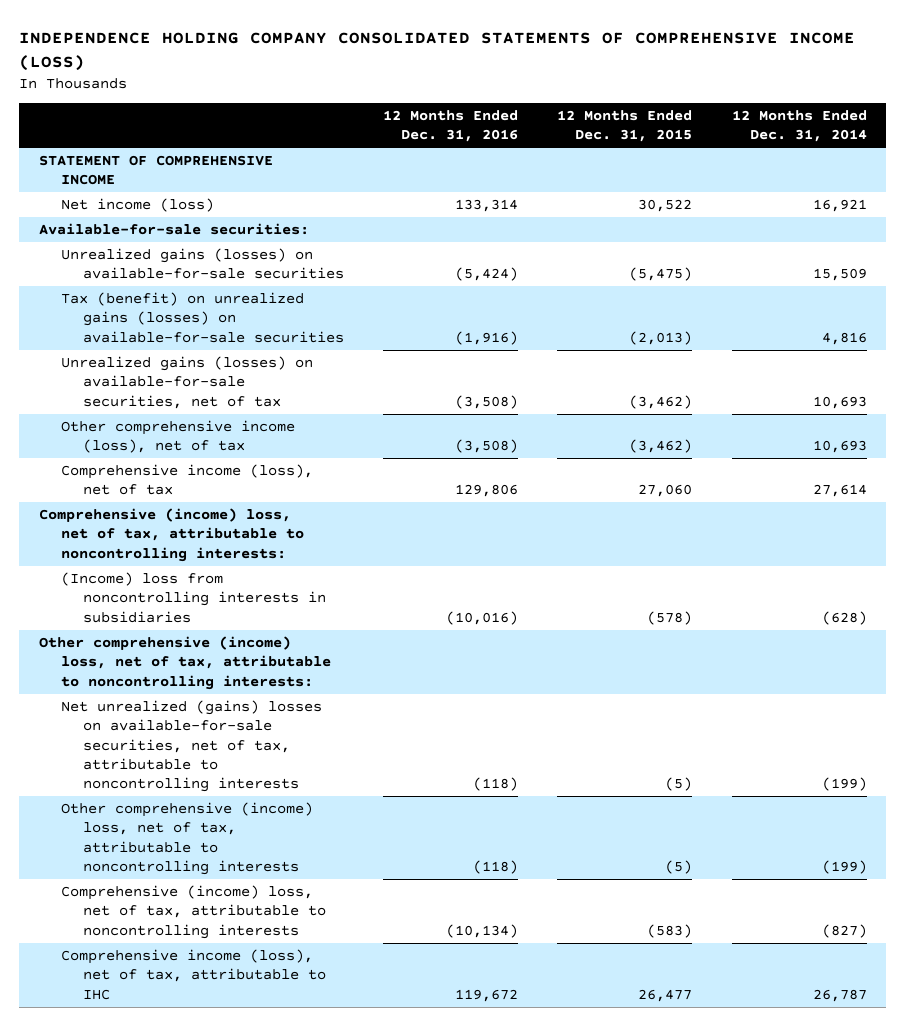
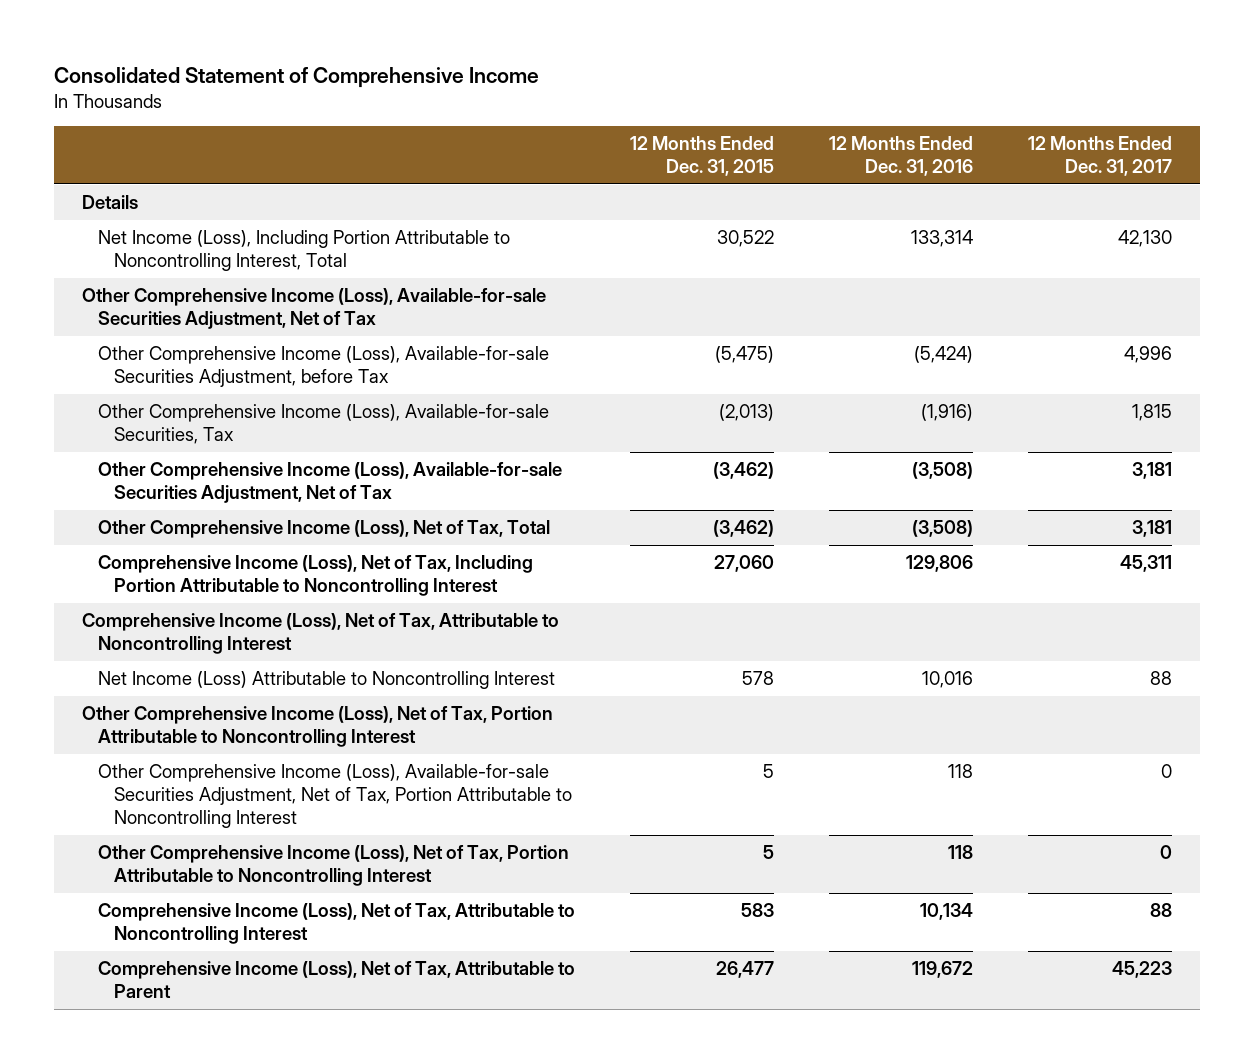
[18,31,855,71] INDEPENDENCE HOLDING COMPANY CONSOLIDATED STATEMENTS OF COMPREHENSIVE INCOME (LOSS) -> [54,66,540,88] Consolidated Statement of Comprehensive Income
[731,110,867,143] 12 Months Ended Dec. 31, 2014 -> none
none -> [1028,136,1173,177] 12 Months Ended Dec. 31, 2017
[38,155,273,186] STATEMENT OF COMPREHENSIVE INCOME -> none
none -> [81,195,138,210] Details
[60,198,214,213] Net income (loss) -> [98,230,511,272] Net Income (Loss), Including Portion Attributable to Noncontrolling Interest, Total
[38,223,309,236] Available-for-sale securities: -> [81,288,546,330] Other Comprehensive Income (Loss), Available-for-sale Securities Adjustment, Net of Tax
[60,248,344,280] Unrealized gains (losses) on available-for-sale securities -> [98,346,550,388] Other Comprehensive Income (Loss), Available-for-sale Securities Adjustment, before Tax
[60,292,344,343] Tax (benefit) on unrealized gains (losses) on available-for-sale securities -> [98,404,550,445] Other Comprehensive Income (Loss), Available-for-sale Securities, Tax
[60,356,313,409] Unrealized gains (losses) on available-for-sale securities, net of tax -> [98,462,563,504] Other Comprehensive Income (Loss), Available-for-sale Securities Adjustment, Net of Tax
[60,420,295,454] Other comprehensive income (loss), net of tax -> [98,520,551,539] Other Comprehensive Income (Loss), Net of Tax, Total
[60,464,313,496] Comprehensive income (loss), net of tax -> [98,555,534,597] Comprehensive Income (Loss), Net of Tax, Including Portion Attributable to Noncontrolling Interest
[38,508,304,562] Comprehensive (income) loss, net of tax, attributable to noncontrolling interests: -> [81,613,559,655] Comprehensive Income (Loss), Net of Tax, Attributable to Noncontrolling Interest
[60,572,326,623] (Income) loss from noncontrolling interests in subsidiaries -> [98,671,556,690] Net Income (Loss) Attributable to Noncontrolling Interest
[446,610,519,625] (10,016) -> [922,671,974,689] 10,016
[647,610,693,625] (578) -> [742,671,775,686] 578
[38,636,331,690] Other comprehensive (income) loss, net of tax, attributable to noncontrolling interests: -> [81,706,553,748] Other Comprehensive Income (Loss), Net of Tax, Portion Attributable to Noncontrolling Interest
[60,700,322,793] Net unrealized (gains) losses on available-for-sale securities, net of tax, attributable to noncontrolling interests -> [98,764,573,829] Other Comprehensive Income (Loss), Available-for-sale Securities Adjustment, Net of Tax, Portion Attributable to Noncontrolling Interest
[473,777,519,792] (118) -> [948,764,974,779] 118
[665,777,693,792] (5) -> [763,764,775,779] 5
[60,802,313,876] Other comprehensive (income) loss, net of tax, attributable to noncontrolling interests -> [98,845,570,887] Other Comprehensive Income (Loss), Net of Tax, Portion Attributable to Noncontrolling Interest
[473,860,519,875] (118) -> [948,845,974,860] 118
[665,860,693,875] (5) -> [763,845,775,860] 5
[60,885,326,939] Comprehensive (income) loss, net of tax, attributable to noncontrolling interests -> [98,903,576,945] Comprehensive Income (Loss), Net of Tax, Attributable to Noncontrolling Interest
[446,923,519,938] (10,134) -> [920,903,974,921] 10,134
[647,923,693,938] (583) -> [741,903,775,918] 583
[60,949,326,1000] Comprehensive income (loss), net of tax, attributable to IHC -> [98,961,576,999] Comprehensive Income (Loss), Net of Tax, Attributable to Parent

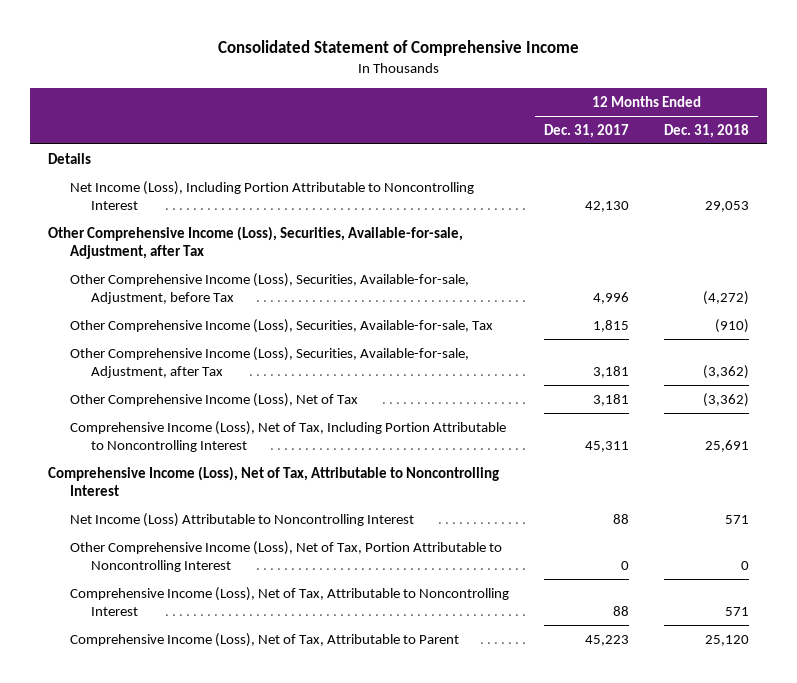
[630,136,775,177] 12 Months Ended Dec. 31, 2015 -> none
[829,136,974,177] 12 Months Ended Dec. 31, 2016 -> none
none -> [664,123,750,138] Dec. 31, 2018
[98,230,511,272] Net Income (Loss), Including Portion Attributable to Noncontrolling Interest, Total -> [69,180,474,210] Net Income (Loss), Including Portion Attributable to Noncontrolling Interest
[81,288,546,330] Other Comprehensive Income (Loss), Available-for-sale Securities Adjustment, Net of Tax -> [48,225,464,259] Other Comprehensive Income (Loss), Securities, Available-for-sale, Adjustment, after Tax
[98,346,550,388] Other Comprehensive Income (Loss), Available-for-sale Securities Adjustment, before Tax -> [69,272,469,304] Other Comprehensive Income (Loss), Securities, Available-for-sale, Adjustment, before Tax
[98,404,550,445] Other Comprehensive Income (Loss), Available-for-sale Securities, Tax -> [69,318,493,333] Other Comprehensive Income (Loss), Securities, Available-for-sale, Tax
[98,462,563,504] Other Comprehensive Income (Loss), Available-for-sale Securities Adjustment, Net of Tax -> [69,346,469,378] Other Comprehensive Income (Loss), Securities, Available-for-sale, Adjustment, after Tax
[98,520,551,539] Other Comprehensive Income (Loss), Net of Tax, Total -> [69,392,358,407] Other Comprehensive Income (Loss), Net of Tax
[81,706,553,748] Other Comprehensive Income (Loss), Net of Tax, Portion Attributable to Noncontrolling Interest -> none
[98,764,573,829] Other Comprehensive Income (Loss), Available-for-sale Securities Adjustment, Net of Tax, Portion Attributable to Noncontrolling Interest -> none

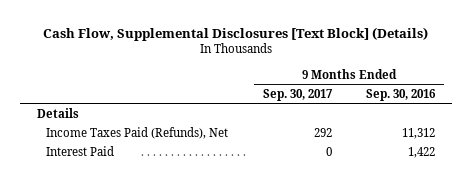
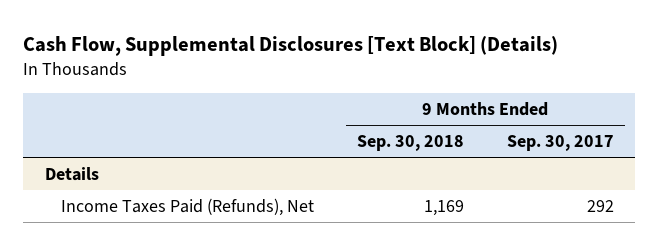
[365,88,436,101] Sep. 30, 2016 -> none
none -> [357,135,465,152] Sep. 30, 2018
[46,145,115,156] Interest Paid -> none

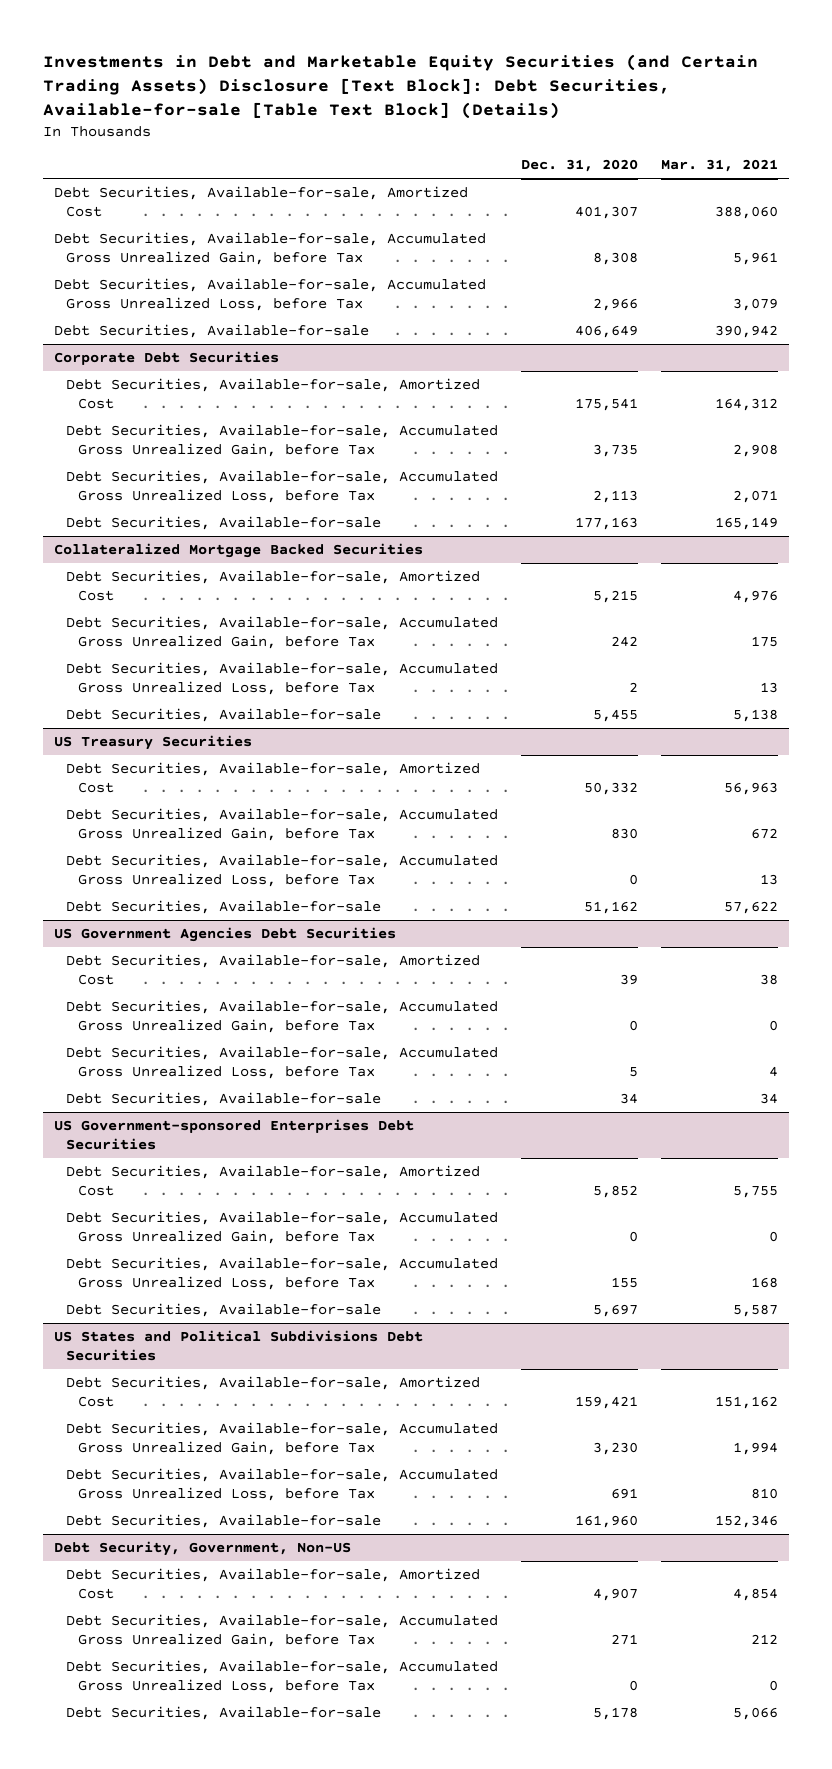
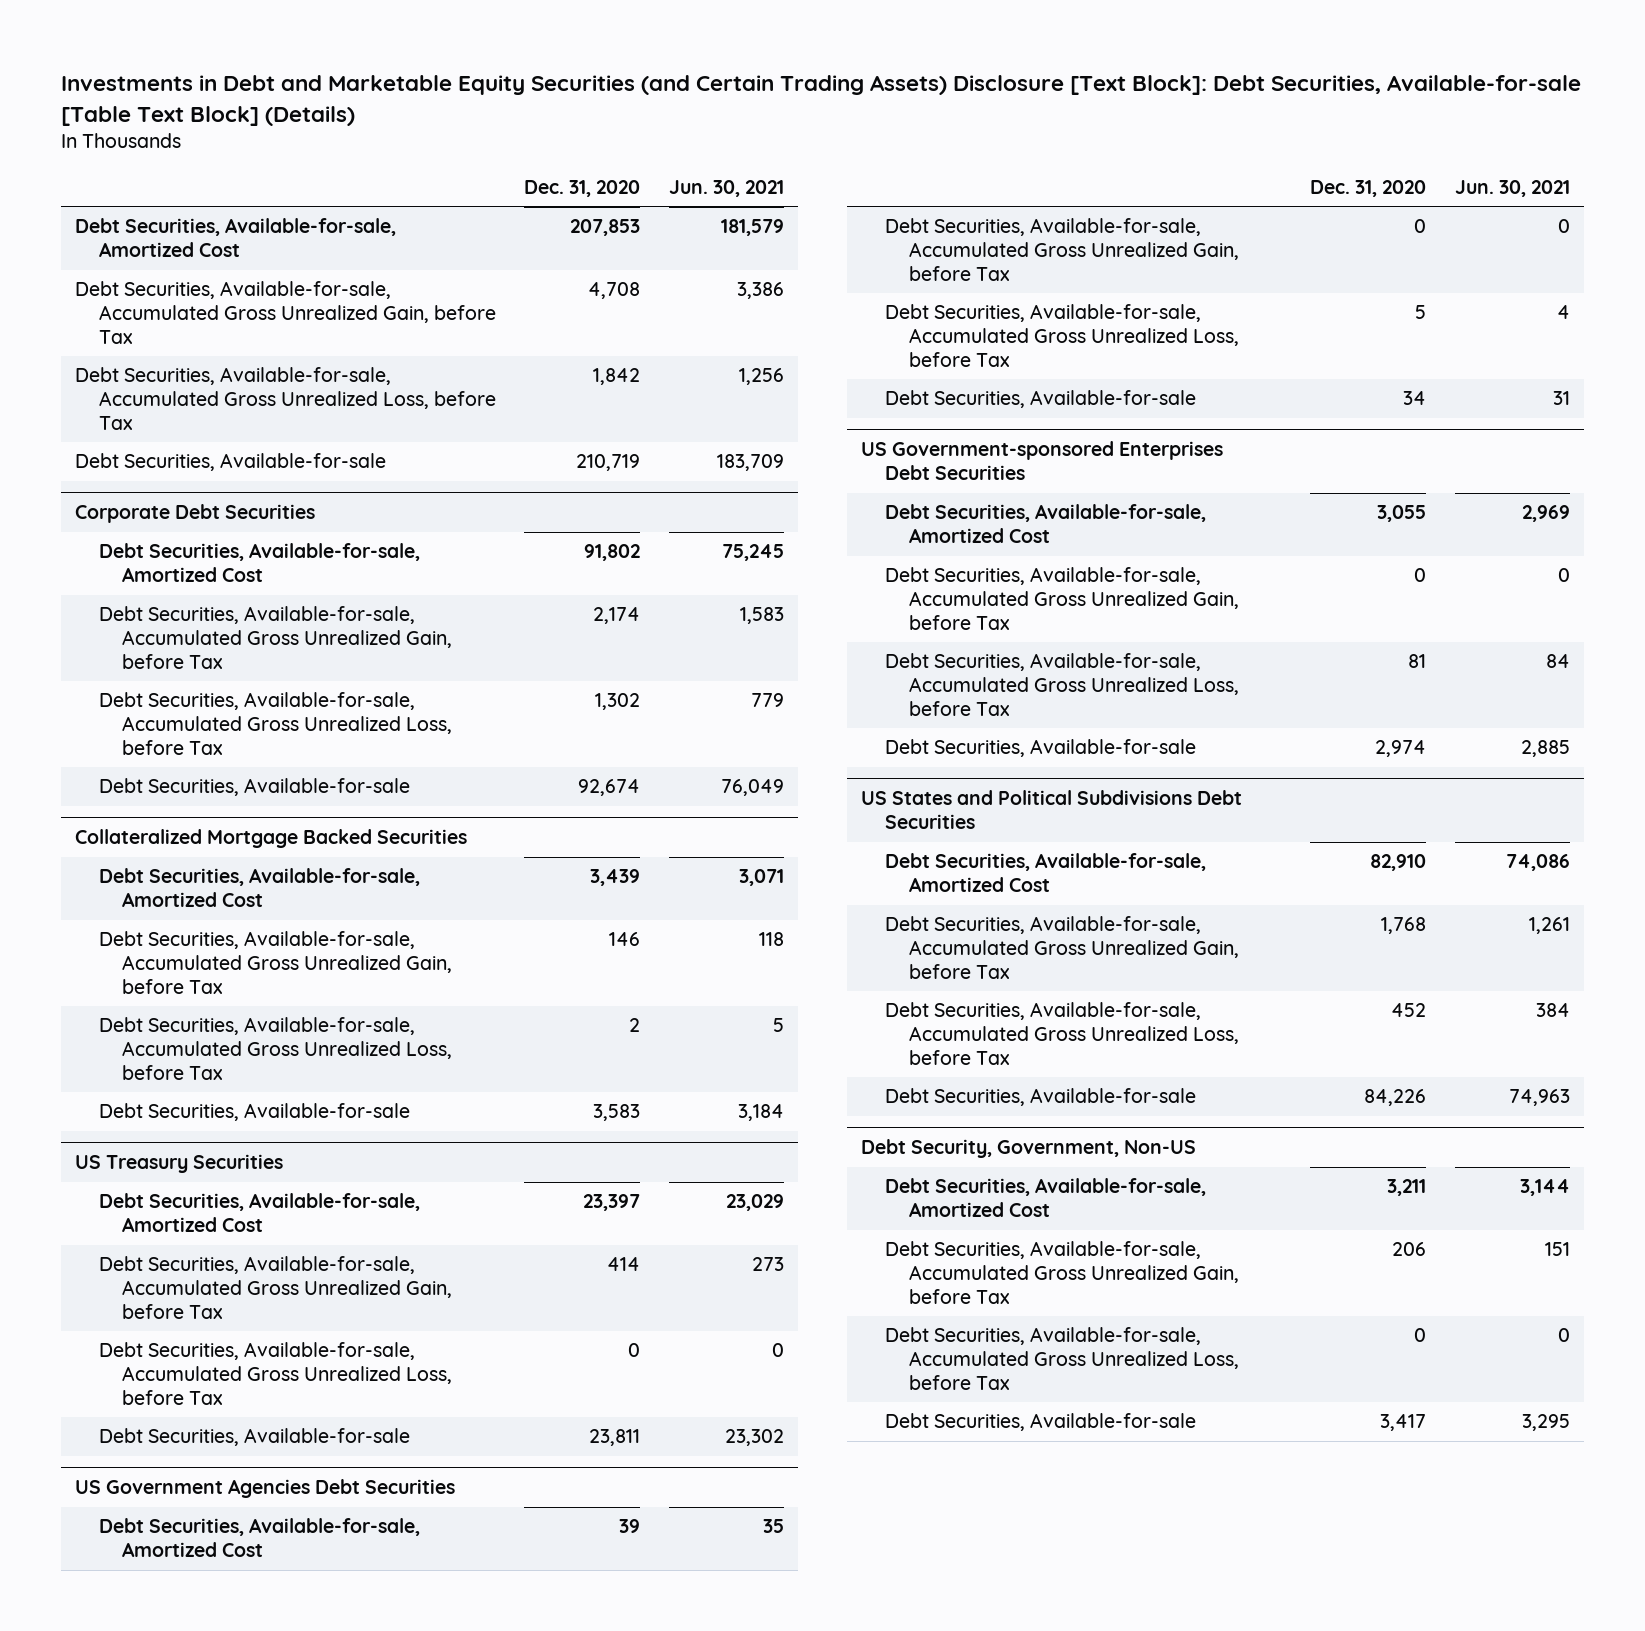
[660,159,778,173] Mar. 31, 2021 -> none
none -> [668,179,784,197] Jun. 30, 2021
[574,206,638,220] 401,307 -> [570,219,641,237] 207,853
[592,252,638,266] 8,308 -> [588,282,641,300] 4,708
[592,298,638,312] 2,966 -> [593,368,641,386] 1,842
[574,324,638,338] 406,649 -> [576,454,641,472] 210,719
[574,398,638,412] 175,541 -> [584,544,641,562] 91,802
[592,444,638,458] 3,735 -> [593,607,641,625] 2,174
[592,490,638,504] 2,113 -> [595,693,641,711] 1,302
[574,516,638,530] 177,163 -> [578,779,641,797] 92,674
[592,590,638,604] 5,215 -> [590,869,641,887] 3,439
[610,636,638,648] 242 -> [609,932,641,947] 146
[592,708,638,722] 5,455 -> [593,1104,641,1122] 3,583
[583,782,638,796] 50,332 -> [583,1194,641,1212] 23,397
[610,828,638,840] 830 -> [607,1257,641,1272] 414
[583,900,638,914] 51,162 -> [589,1429,641,1447] 23,811
[592,1185,638,1199] 5,852 -> [1377,505,1427,523] 3,055
[610,1277,638,1289] 155 -> [1408,654,1427,669] 81
[592,1303,638,1317] 5,697 -> [1375,740,1427,758] 2,974
[574,1396,638,1410] 159,421 -> [1370,854,1427,872] 82,910
[592,1442,638,1456] 3,230 -> [1381,917,1427,935] 1,768
[610,1488,638,1500] 691 -> [1391,1003,1427,1018] 452
[574,1514,638,1528] 161,960 -> [1364,1089,1427,1107] 84,226
[592,1588,638,1602] 4,907 -> [1387,1179,1427,1197] 3,211
[610,1634,638,1646] 271 -> [1392,1242,1427,1257] 206
[592,1706,638,1720] 5,178 -> [1380,1414,1427,1432] 3,417

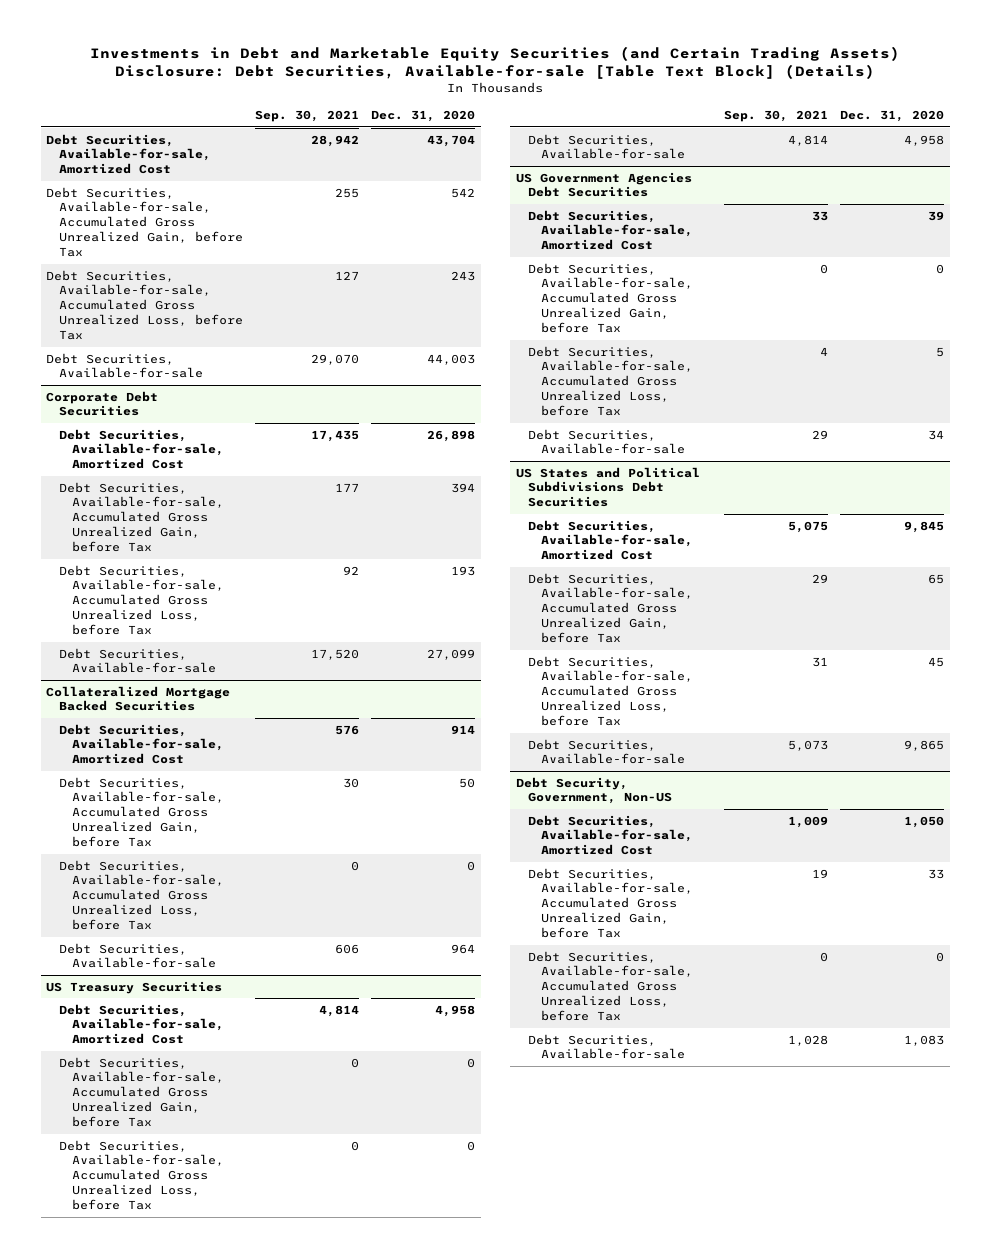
[60,75,1581,126] Investments in Debt and Marketable Equity Securities (and Certain Trading Assets) Disclosure [Text Block]: Debt Securities, Available-for-sale [Table Text Block] (Details) -> [90,46,901,80] Investments in Debt and Marketable Equity Securities (and Certain Trading Assets) Disclosure: Debt Securities, Available-for-sale [Table Text Block] (Details)
[668,179,784,197] Jun. 30, 2021 -> none
none -> [255,110,360,123] Sep. 30, 2021
[570,219,641,237] 207,853 -> [426,134,475,147] 43,704
[588,282,641,300] 4,708 -> [450,187,475,198] 542
[593,368,641,386] 1,842 -> [450,270,475,281] 243
[576,454,641,472] 210,719 -> [426,353,475,365] 44,003
[584,544,641,562] 91,802 -> [426,429,475,442] 26,898
[593,607,641,625] 2,174 -> [450,482,475,493] 394
[595,693,641,711] 1,302 -> [450,565,475,576] 193
[578,779,641,797] 92,674 -> [426,648,475,660] 27,099
[590,869,641,887] 3,439 -> [450,724,475,734] 914
[609,932,641,947] 146 -> [458,777,475,788] 50
[629,1018,641,1033] 2 -> [466,860,475,871] 0
[593,1104,641,1122] 3,583 -> [450,943,475,954] 964
[583,1194,641,1212] 23,397 -> [434,1004,475,1017] 4,958
[607,1257,641,1272] 414 -> [466,1057,475,1068] 0
[589,1429,641,1447] 23,811 -> [904,134,945,146] 4,958
[861,441,1224,481] US Government-sponsored Enterprises Debt Securities -> none
[884,504,1206,544] Debt Securities, Available-for-sale, Amortized Cost -> none
[884,567,1239,631] Debt Securities, Available-for-sale, Accumulated Gross Unrealized Gain, before Tax -> none
[884,653,1239,717] Debt Securities, Available-for-sale, Accumulated Gross Unrealized Loss, before Tax -> none
[884,739,1196,758] Debt Securities, Available-for-sale -> none
[1370,854,1427,872] 82,910 -> [904,520,945,533] 9,845
[1381,917,1427,935] 1,768 -> [928,573,945,584] 65
[1391,1003,1427,1018] 452 -> [928,656,945,667] 45
[1364,1089,1427,1107] 84,226 -> [904,739,945,751] 9,865
[1387,1179,1427,1197] 3,211 -> [904,815,945,828] 1,050
[1392,1242,1427,1257] 206 -> [928,868,945,879] 33
[1380,1414,1427,1432] 3,417 -> [904,1034,945,1046] 1,083

